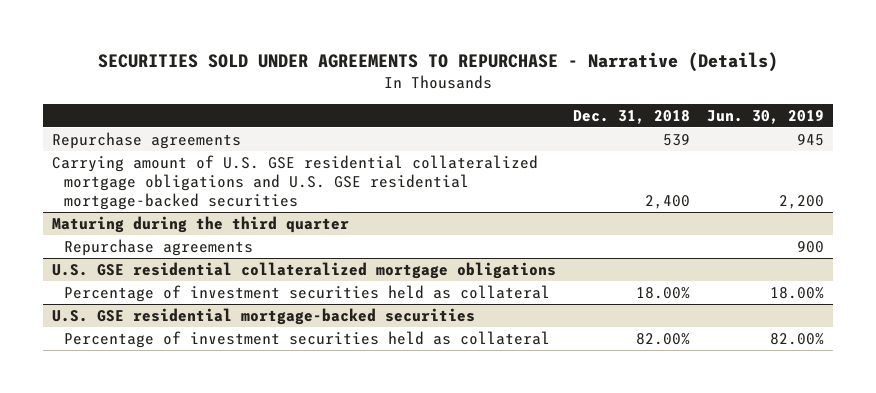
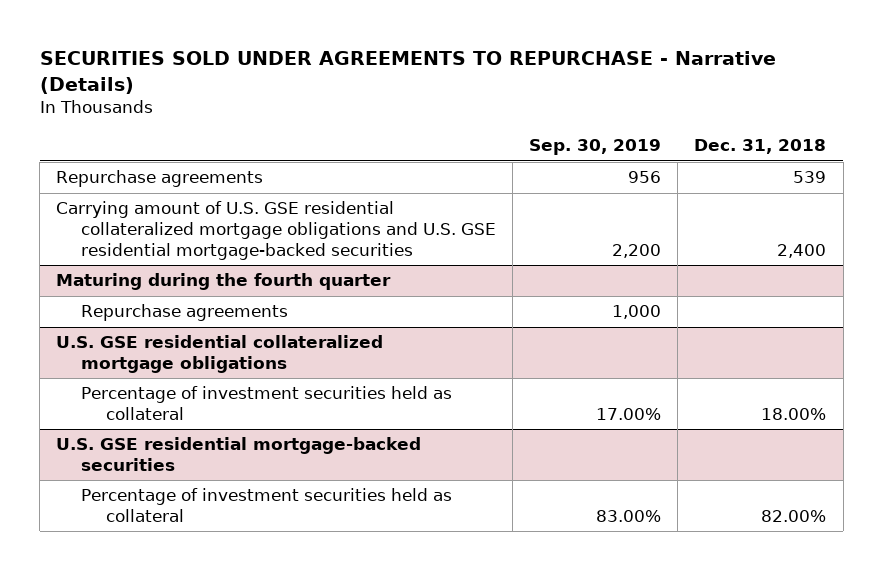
[706,109,824,124] Jun. 30, 2019 -> none
none -> [529,139,662,156] Sep. 30, 2019
[51,215,349,233] Maturing during the third quarter -> [56,273,392,291] Maturing during the fourth quarter

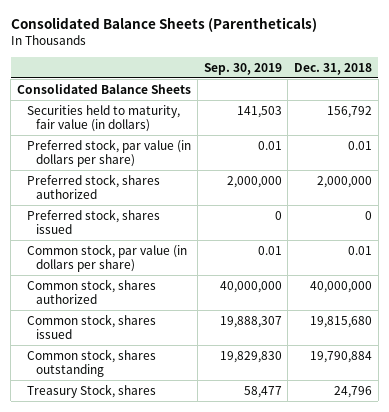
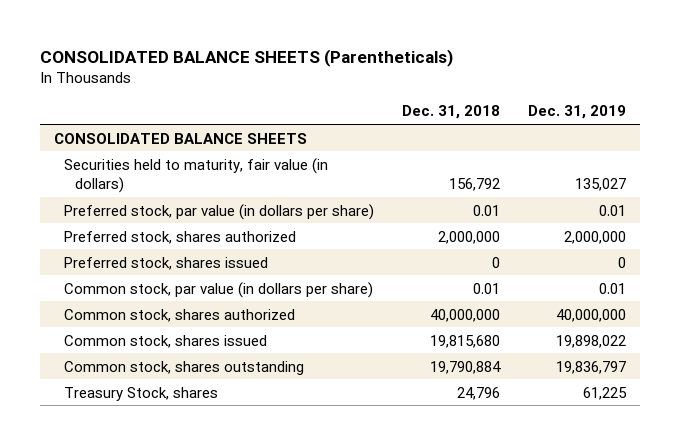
[10,17,317,33] Consolidated Balance Sheets (Parentheticals) -> [39,48,453,67] CONSOLIDATED BALANCE SHEETS (Parentheticals)
[203,62,282,75] Sep. 30, 2019 -> none
none -> [527,105,626,120] Dec. 31, 2019
[17,83,192,94] Consolidated Balance Sheets -> [53,132,307,144] CONSOLIDATED BALANCE SHEETS

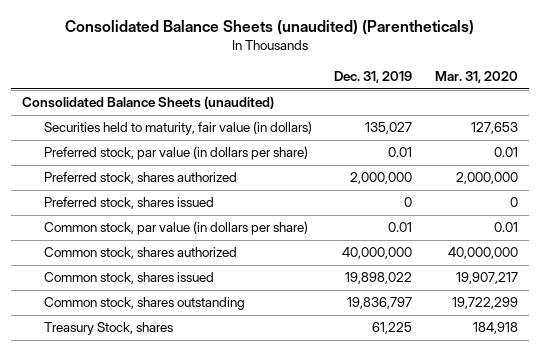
[39,48,453,67] CONSOLIDATED BALANCE SHEETS (Parentheticals) -> [64,20,474,36] Consolidated Balance Sheets (unaudited) (Parentheticals)
[402,105,501,120] Dec. 31, 2018 -> none
none -> [434,71,518,84] Mar. 31, 2020
[53,132,307,144] CONSOLIDATED BALANCE SHEETS -> [22,96,275,110] Consolidated Balance Sheets (unaudited)

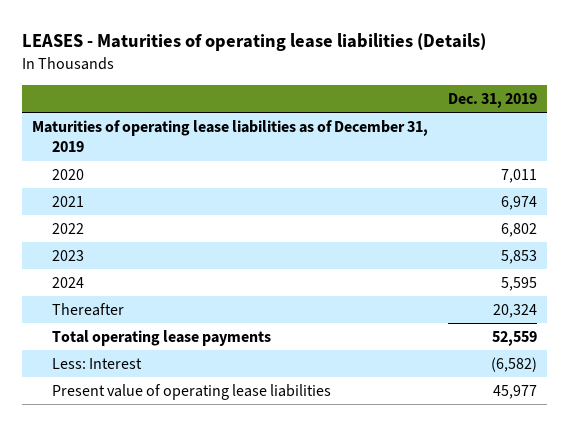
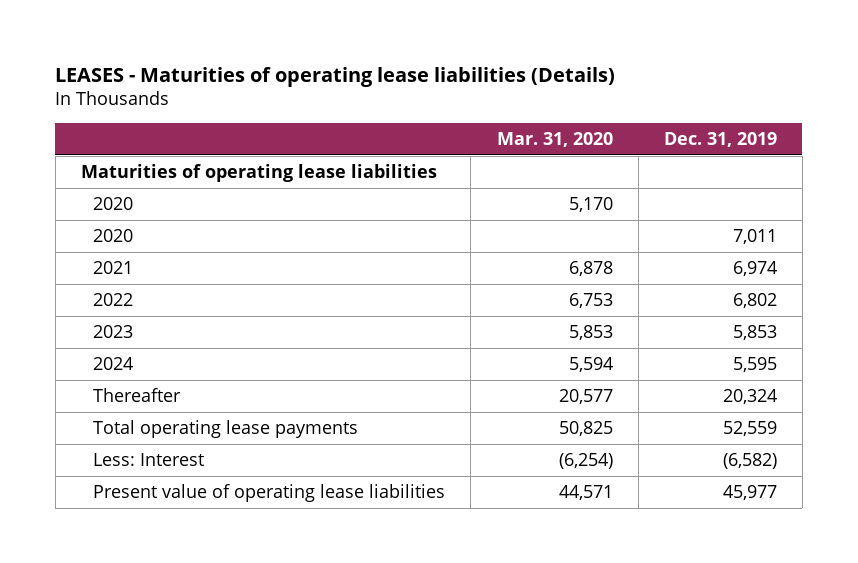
none -> [496,131,613,147] Mar. 31, 2020
[31,119,428,153] Maturities of operating lease liabilities as of December 31, 2019 -> [80,164,437,183] Maturities of operating lease liabilities
none -> [93,197,134,211] 2020

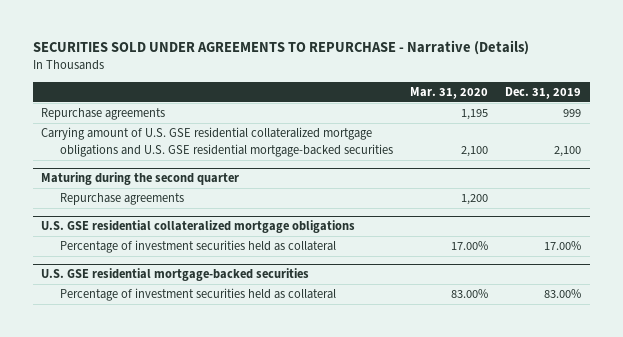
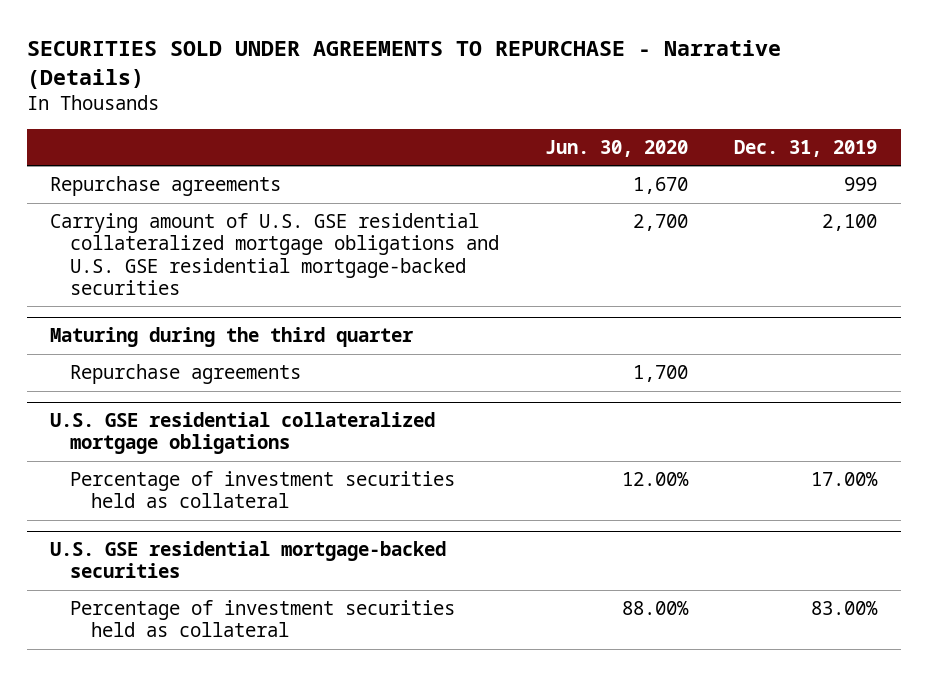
[409,86,488,99] Mar. 31, 2020 -> none
none -> [545,139,689,157] Jun. 30, 2020
[41,172,240,186] Maturing during the second quarter -> [49,327,414,348] Maturing during the third quarter

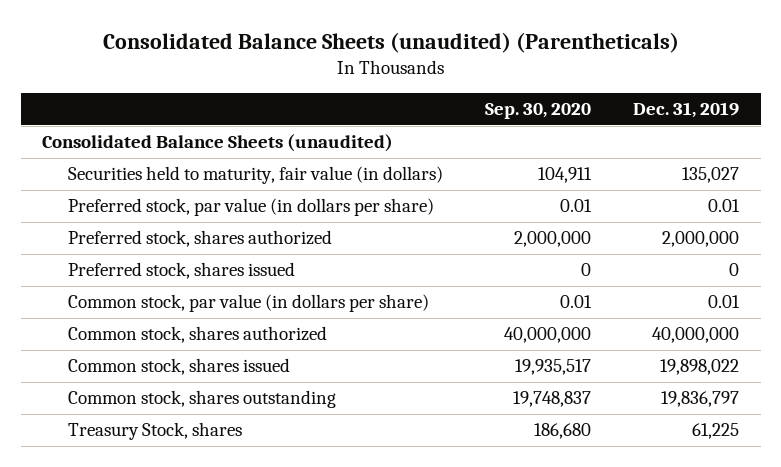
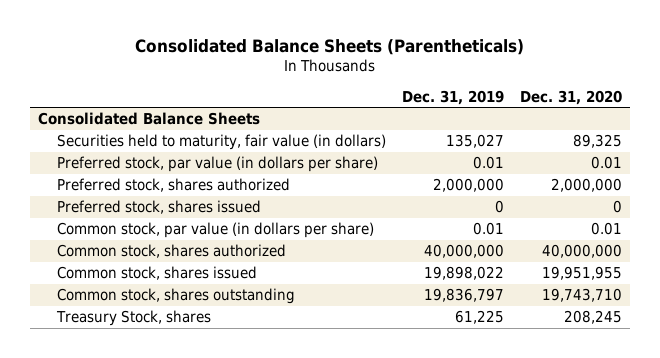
[102,32,679,54] Consolidated Balance Sheets (unaudited) (Parentheticals) -> [134,39,524,56] Consolidated Balance Sheets (Parentheticals)
[485,103,592,120] Sep. 30, 2020 -> none
none -> [519,89,622,105] Dec. 31, 2020
[41,134,393,153] Consolidated Balance Sheets (unaudited) -> [37,112,260,126] Consolidated Balance Sheets

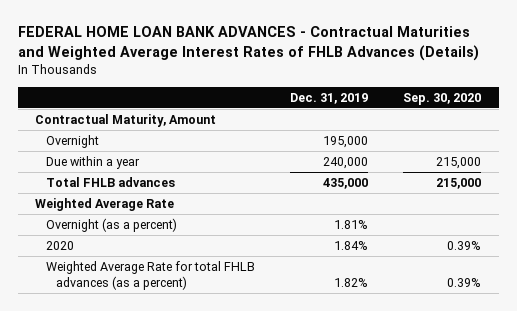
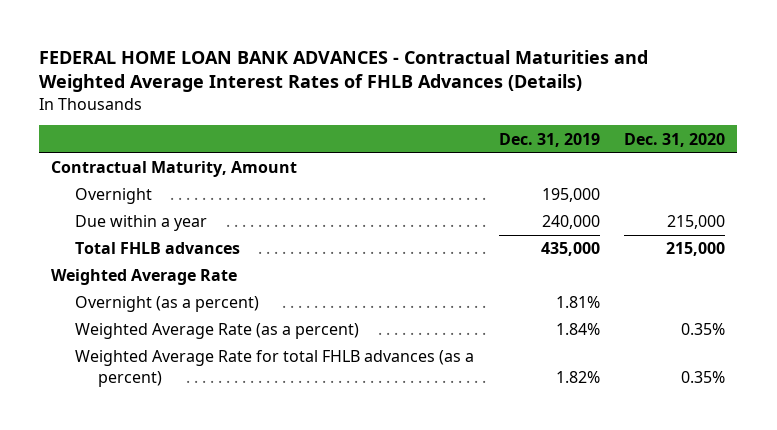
[403,93,482,106] Sep. 30, 2020 -> none
none -> [624,132,726,147] Dec. 31, 2020
[45,240,74,250] 2020 -> [74,323,359,340] Weighted Average Rate (as a percent)

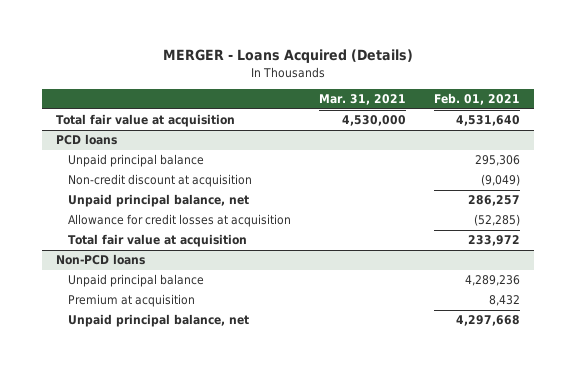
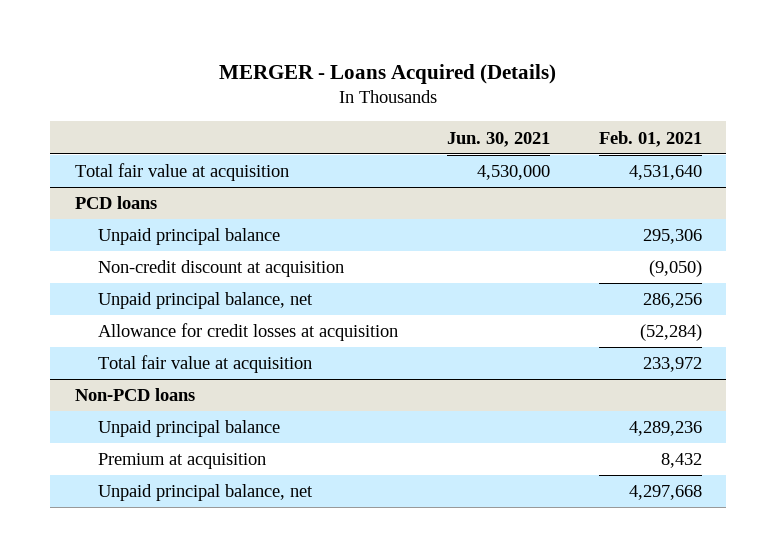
[318,94,406,106] Mar. 31, 2021 -> none
none -> [446,131,550,147] Jun. 30, 2021
[480,174,520,187] (9,049) -> [648,260,702,278] (9,050)
[467,195,520,207] 286,257 -> [642,293,702,309] 286,256
[473,214,520,227] (52,285) -> [639,324,702,342] (52,284)

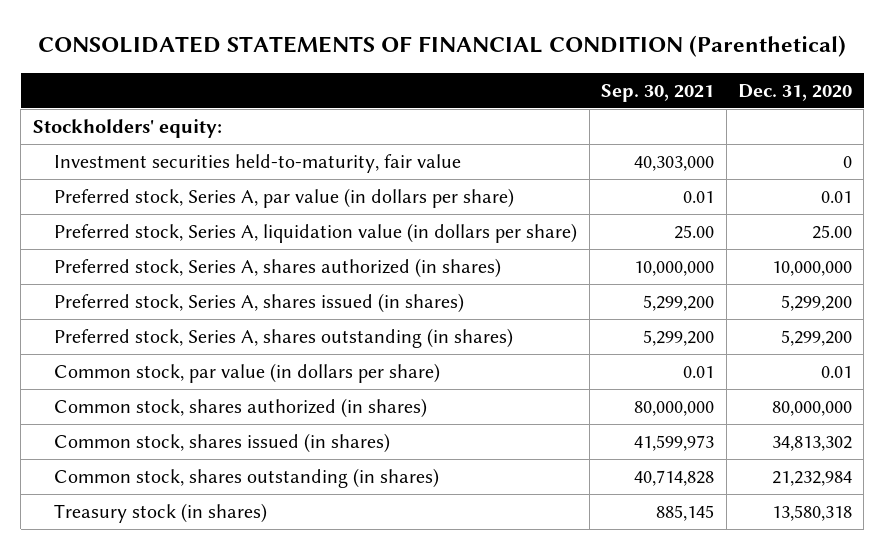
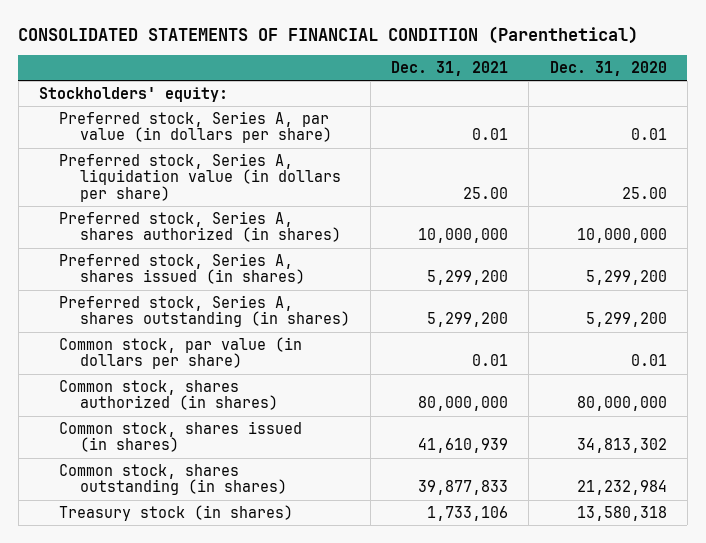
[601,83,715,102] Sep. 30, 2021 -> none
none -> [391,60,509,76] Dec. 31, 2021
[54,154,462,174] Investment securities held-to-maturity, fair value -> none

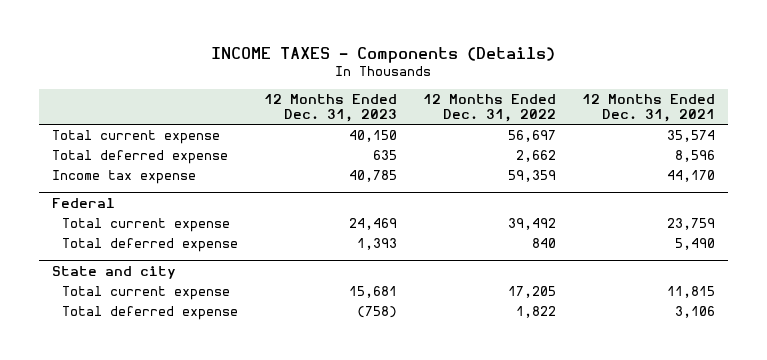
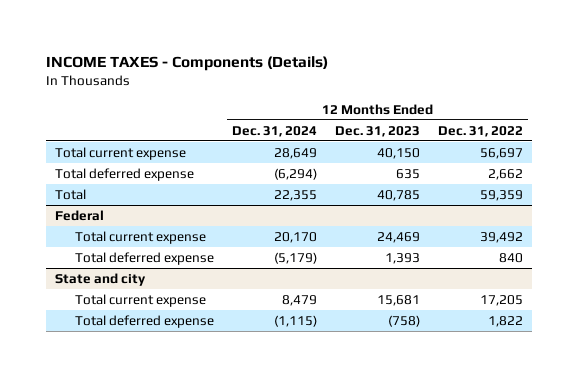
[581,93,715,122] 12 Months Ended Dec. 31, 2021 -> none
none -> [231,125,317,137] Dec. 31, 2024
[51,170,196,185] Income tax expense -> [54,188,86,200] Total

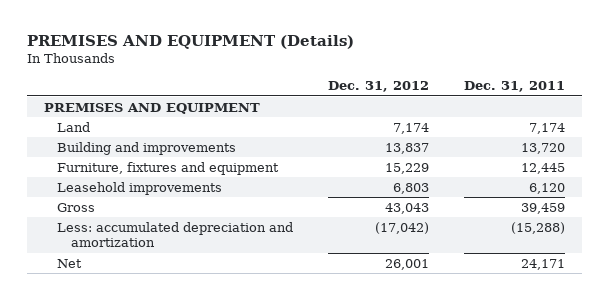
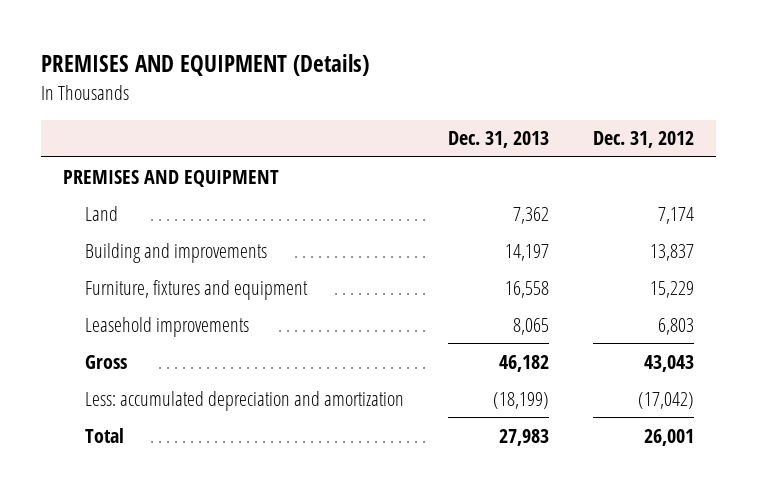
[463,81,565,93] Dec. 31, 2011 -> none
none -> [448,131,550,149] Dec. 31, 2013
[57,258,83,268] Net -> [85,427,125,443] Total

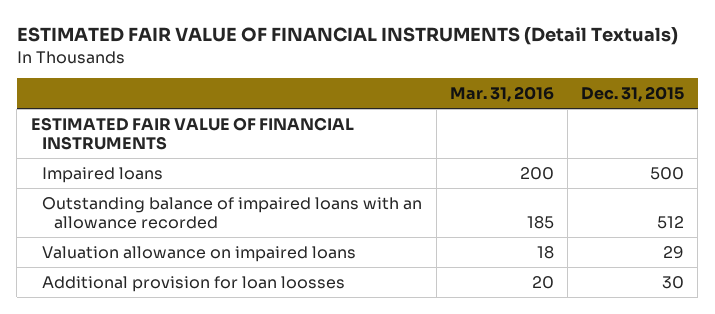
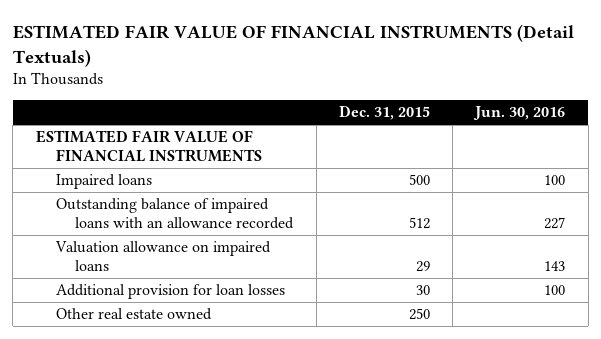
[449,85,554,102] Mar. 31, 2016 -> none
none -> [473,106,566,121] Jun. 30, 2016
[42,275,346,292] Additional provision for loan loosses -> [55,284,285,300] Additional provision for loan losses
none -> [55,308,212,321] Other real estate owned

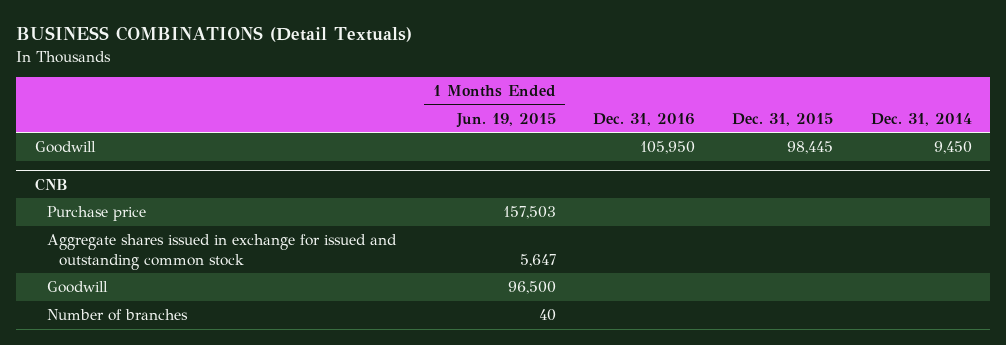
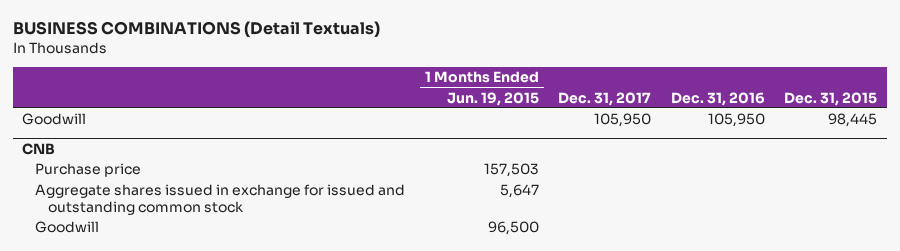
[870,113,972,127] Dec. 31, 2014 -> none
none -> [558,91,652,106] Dec. 31, 2017
[46,309,188,322] Number of branches -> none

